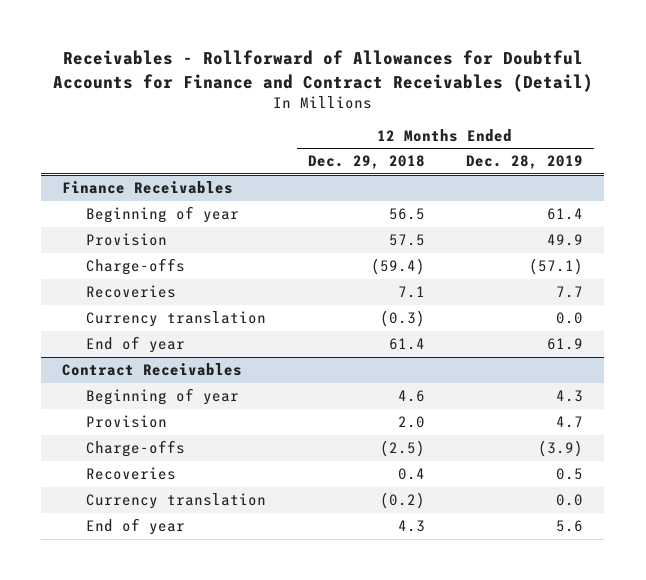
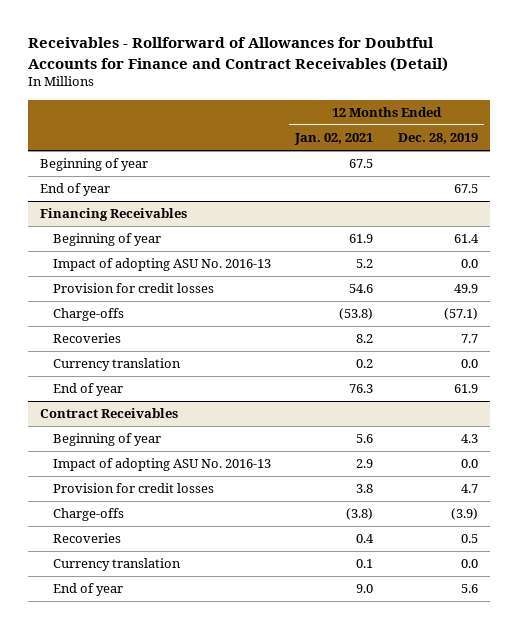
[307,155,425,170] Dec. 29, 2018 -> none
none -> [294,133,374,146] Jan. 02, 2021
none -> [40,158,149,172] Beginning of year
none -> [40,183,111,197] End of year
[62,181,234,195] Finance Receivables -> [40,208,188,222] Financing Receivables
none -> [52,258,271,272] Impact of adopting ASU No. 2016-13
[85,233,167,247] Provision -> [52,283,214,294] Provision for credit losses
[85,415,167,429] Provision -> none
none -> [52,458,271,472] Impact of adopting ASU No. 2016-13
none -> [52,483,214,494] Provision for credit losses

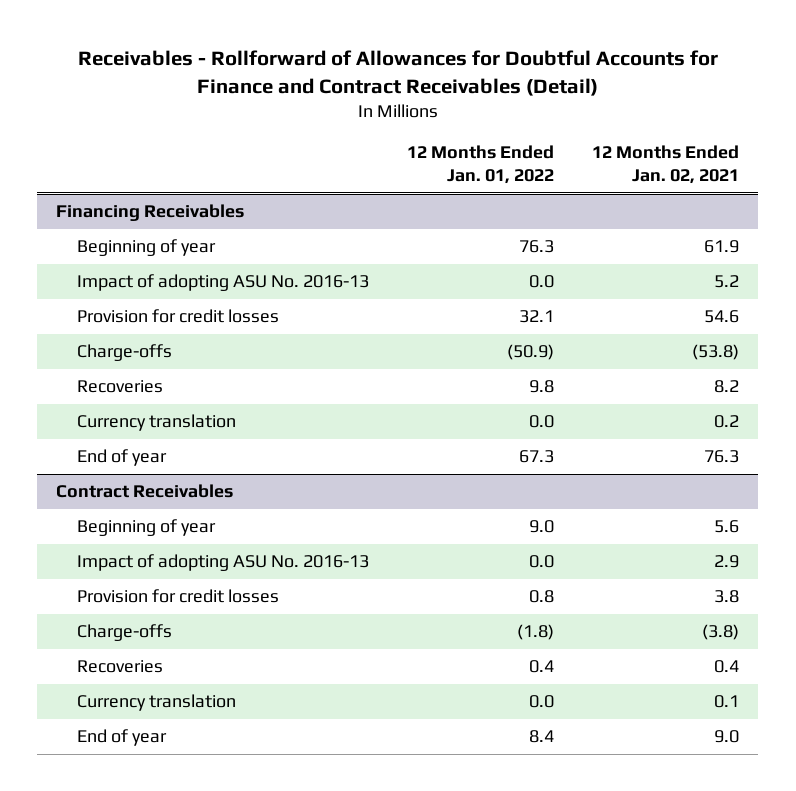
[397,133,478,145] Dec. 28, 2019 -> none
none -> [407,145,555,185] 12 Months Ended Jan. 01, 2022
[40,158,149,172] Beginning of year -> none
[40,183,111,197] End of year -> none

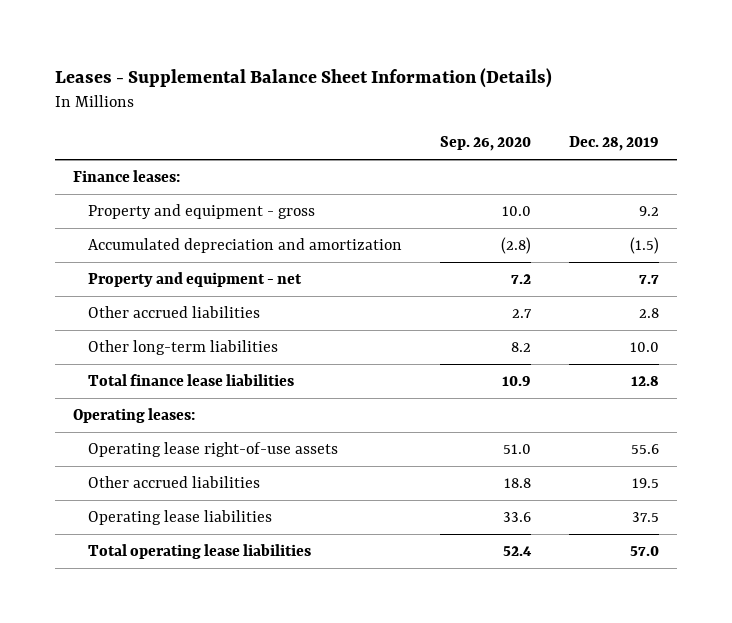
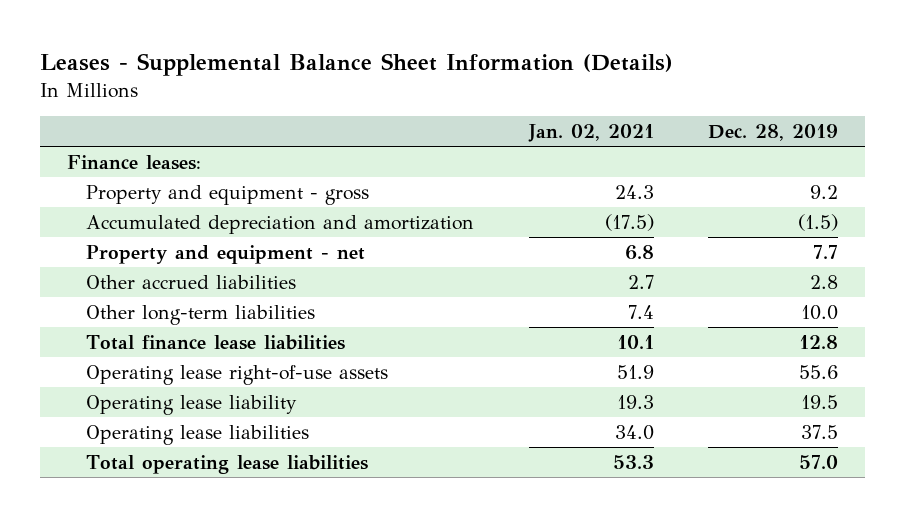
[440,136,532,152] Sep. 26, 2020 -> none
none -> [527,124,654,143] Jan. 02, 2021
[73,408,196,424] Operating leases: -> none
[88,476,261,489] Other accrued liabilities -> [86,394,298,415] Operating lease liability

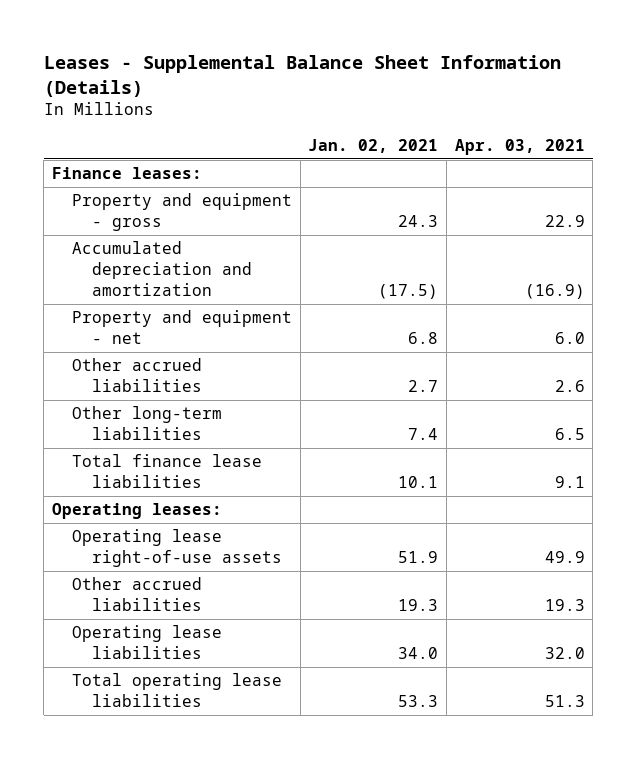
[708,124,839,142] Dec. 28, 2019 -> none
none -> [454,139,585,156] Apr. 03, 2021
none -> [52,503,223,520] Operating leases:
[86,394,298,415] Operating lease liability -> [71,577,202,612] Other accrued liabilities

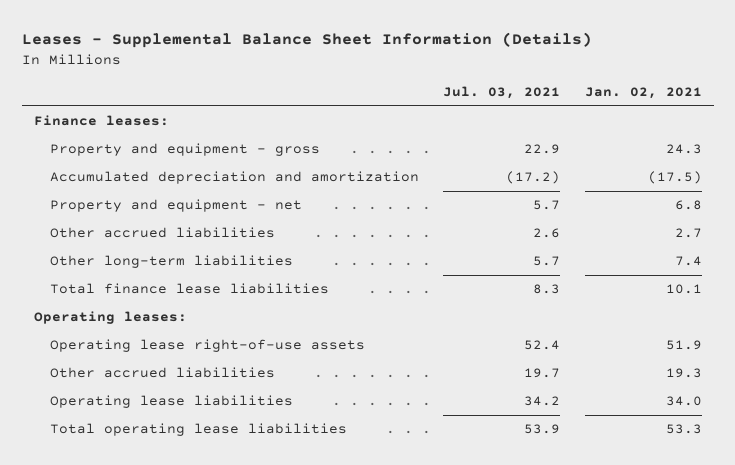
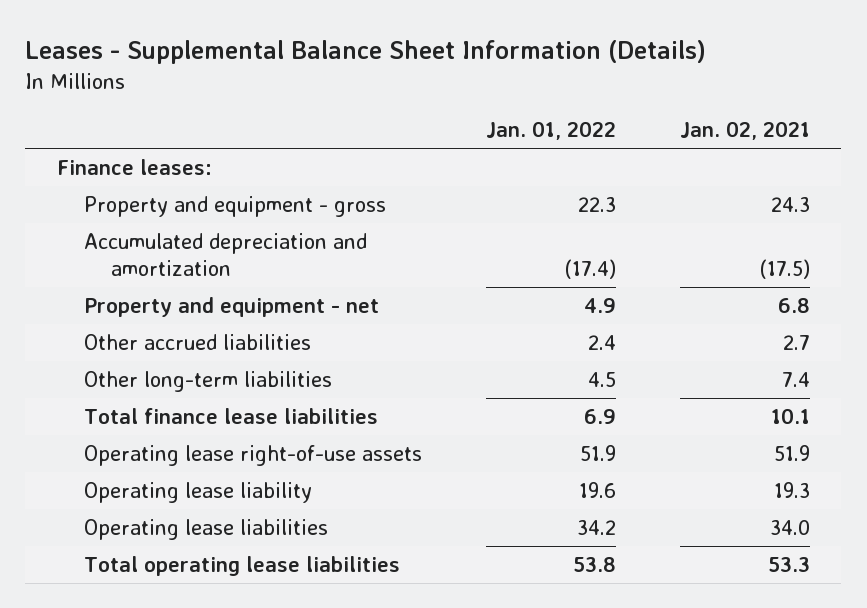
[443,86,561,100] Jul. 03, 2021 -> none
none -> [485,121,616,141] Jan. 01, 2022
[33,311,187,325] Operating leases: -> none
[50,367,276,379] Other accrued liabilities -> [83,482,312,504] Operating lease liability

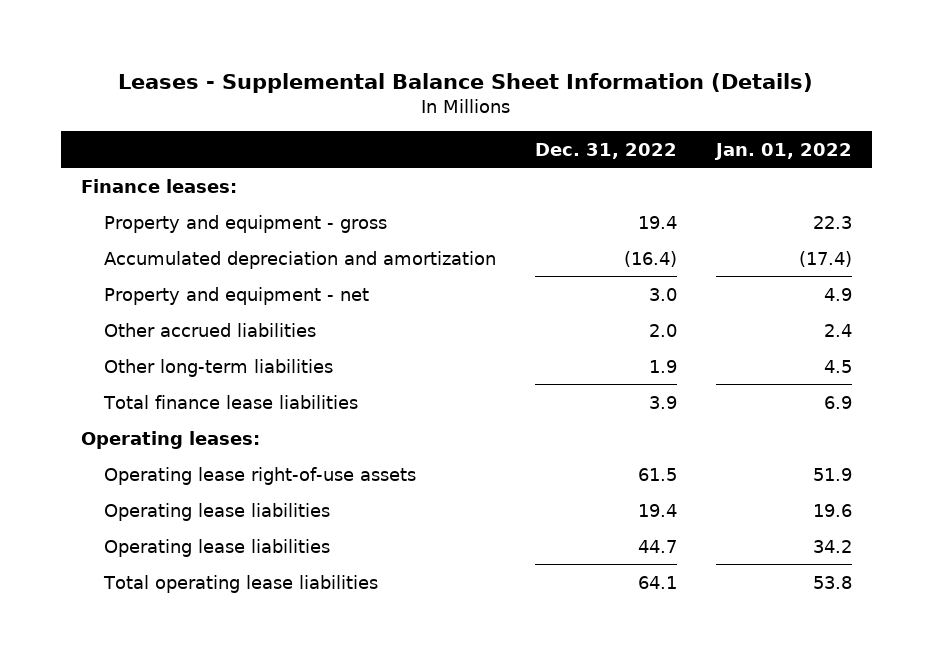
[679,121,810,141] Jan. 02, 2021 -> none
none -> [535,142,678,159] Dec. 31, 2022
none -> [80,430,260,449] Operating leases:
[83,482,312,504] Operating lease liability -> [104,502,331,521] Operating lease liabilities

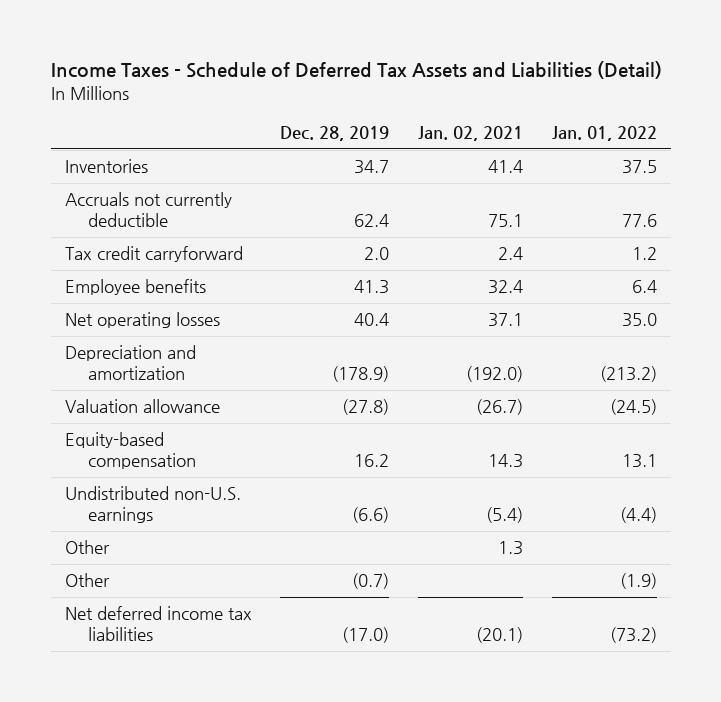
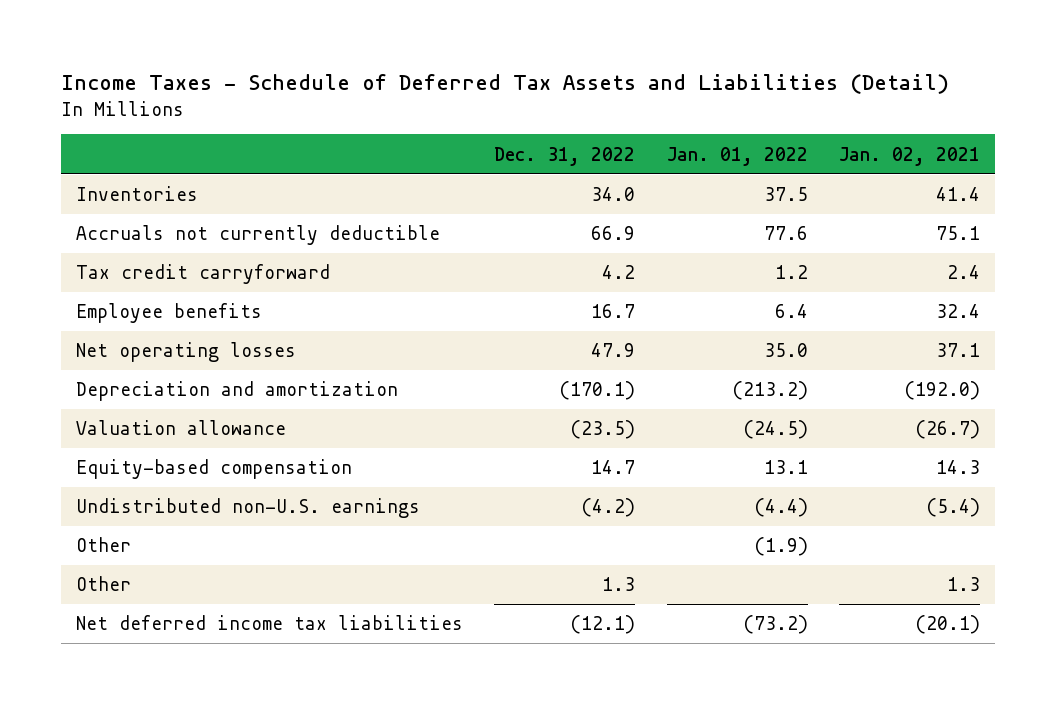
[280,126,390,142] Dec. 28, 2019 -> none
none -> [494,146,636,166] Dec. 31, 2022
[64,540,110,555] Other -> [76,576,132,592] Other

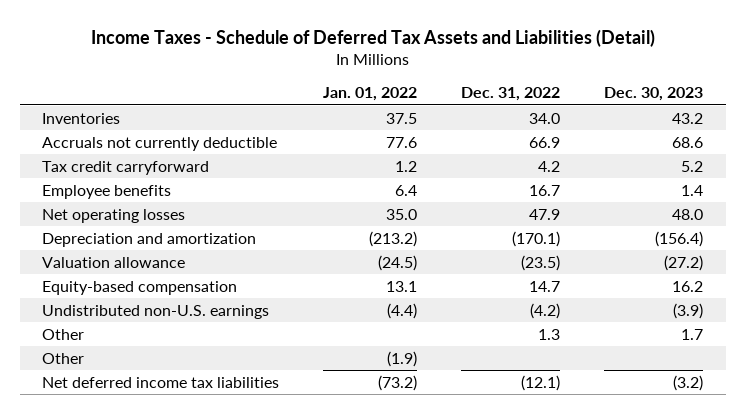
[838,146,980,166] Jan. 02, 2021 -> none
none -> [604,87,704,102] Dec. 30, 2023
[76,537,132,553] Other -> [41,352,84,364] Other

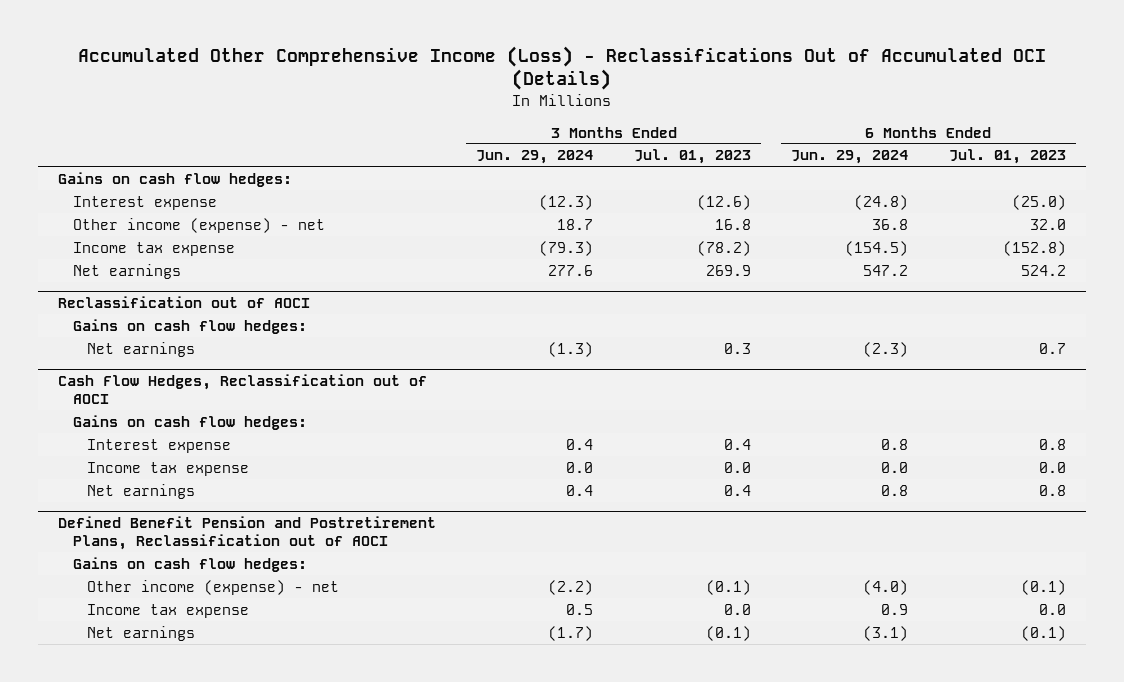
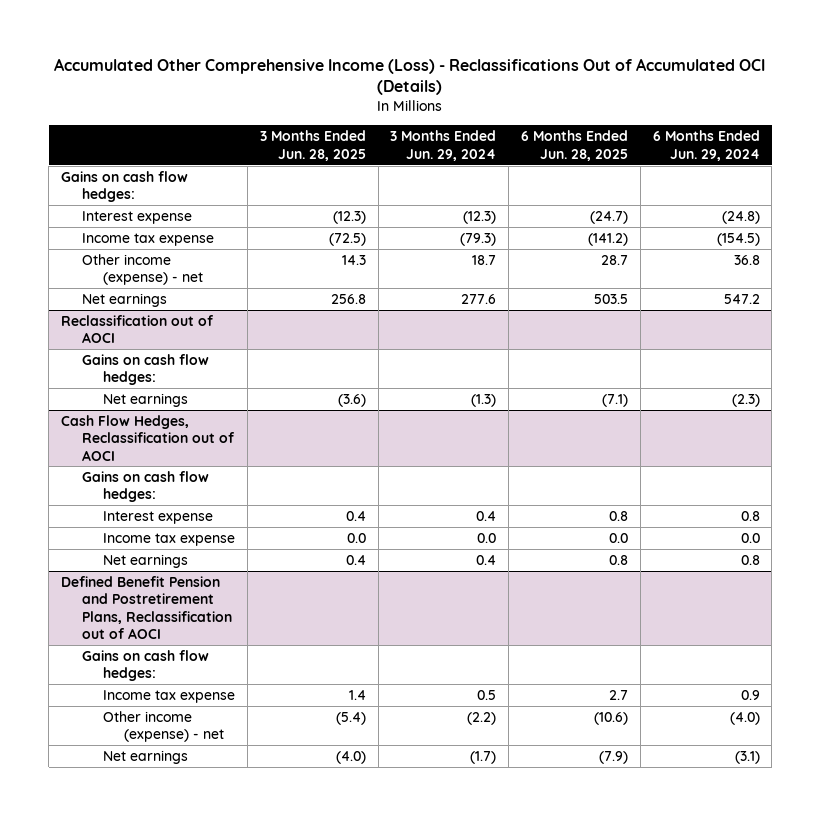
[633,149,751,165] Jul. 01, 2023 -> none
[948,149,1066,165] Jul. 01, 2023 -> none
none -> [259,130,366,161] 3 Months Ended Jun. 28, 2025
none -> [520,130,628,161] 6 Months Ended Jun. 28, 2025
[72,217,325,233] Other income (expense) - net -> [82,253,204,286] Other income (expense) - net
[87,579,340,595] Other income (expense) - net -> [103,710,225,743] Other income (expense) - net

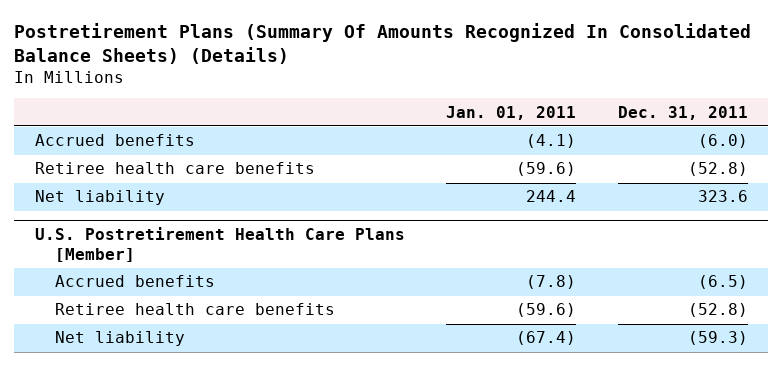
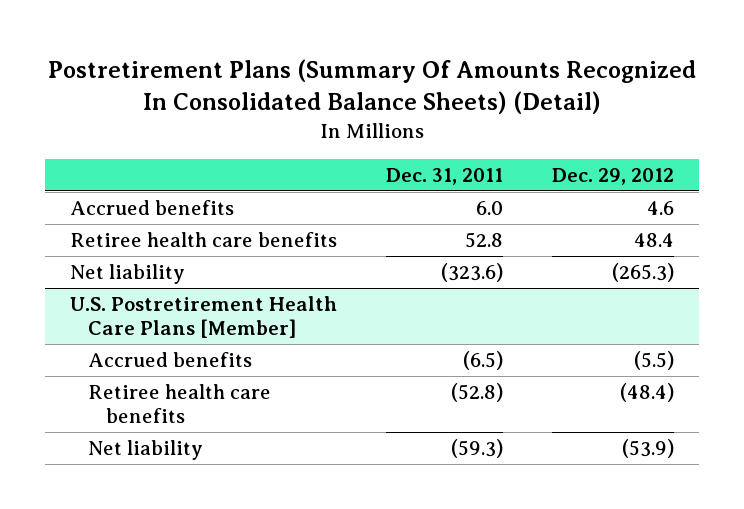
[13,22,751,64] Postretirement Plans (Summary Of Amounts Recognized In Consolidated Balance Sheets) (Details) -> [47,58,696,114] Postretirement Plans (Summary Of Amounts Recognized In Consolidated Balance Sheets) (Detail)
[446,105,577,120] Jan. 01, 2011 -> none
none -> [552,167,675,185] Dec. 29, 2012
[697,134,748,149] (6.0) -> [475,201,503,216] 6.0
[687,162,748,177] (52.8) -> [464,232,503,249] 52.8
[697,190,748,203] 323.6 -> [440,263,503,283] (323.6)

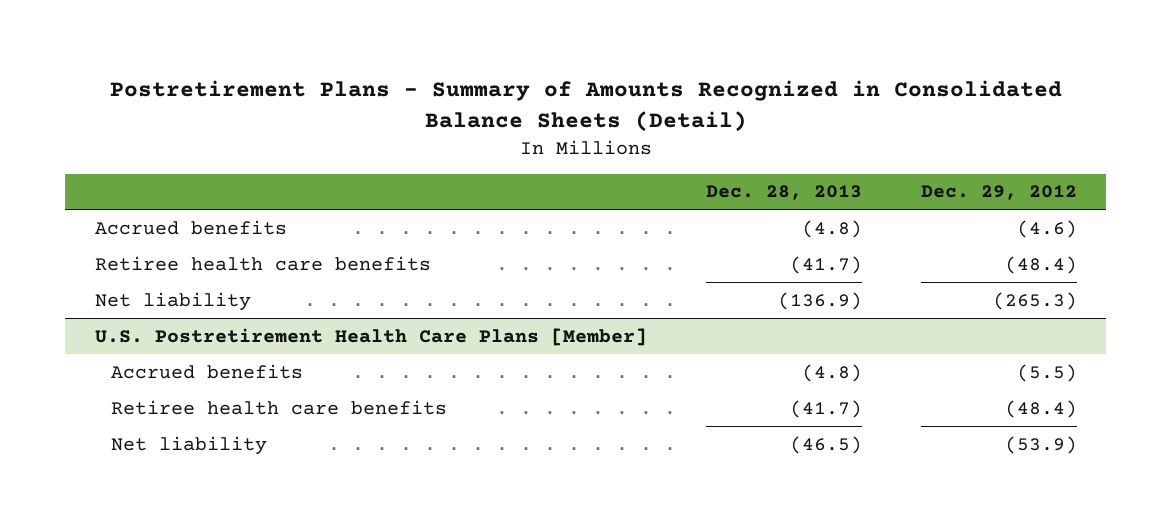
[47,58,696,114] Postretirement Plans (Summary Of Amounts Recognized In Consolidated Balance Sheets) (Detail) -> [109,80,1062,132] Postretirement Plans - Summary of Amounts Recognized in Consolidated Balance Sheets (Detail)
[385,167,503,185] Dec. 31, 2011 -> none
none -> [705,185,862,201] Dec. 28, 2013
[647,201,675,216] 4.6 -> [1016,219,1077,238] (4.6)
[634,233,675,248] 48.4 -> [1004,255,1077,274] (48.4)

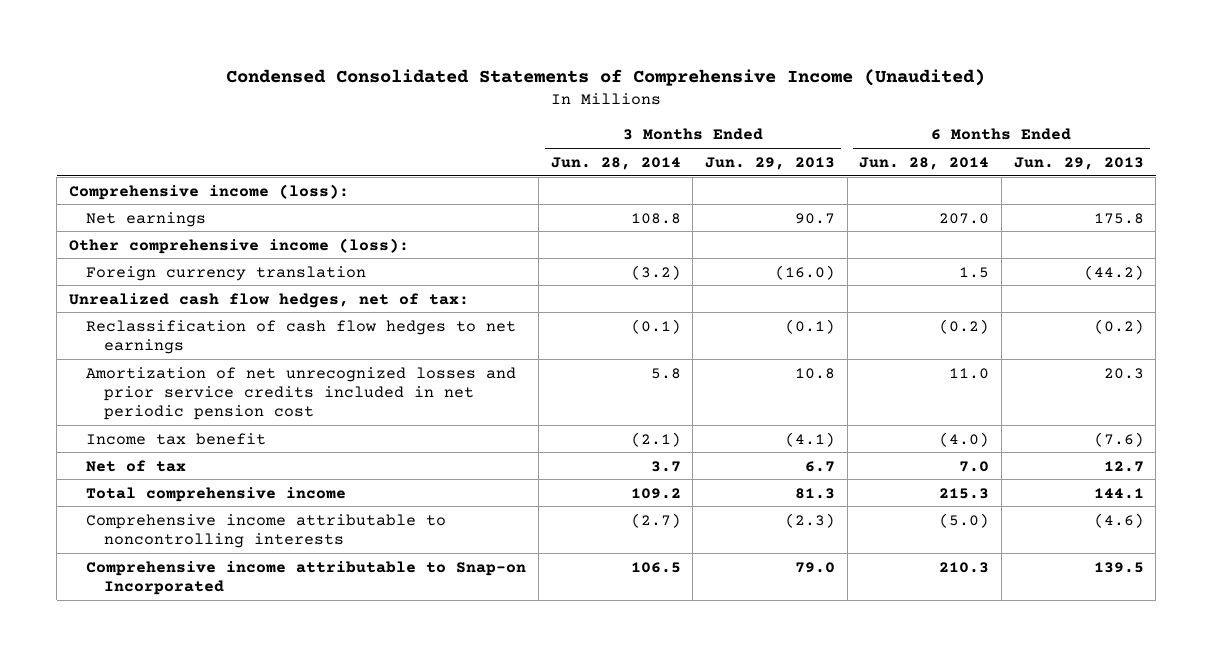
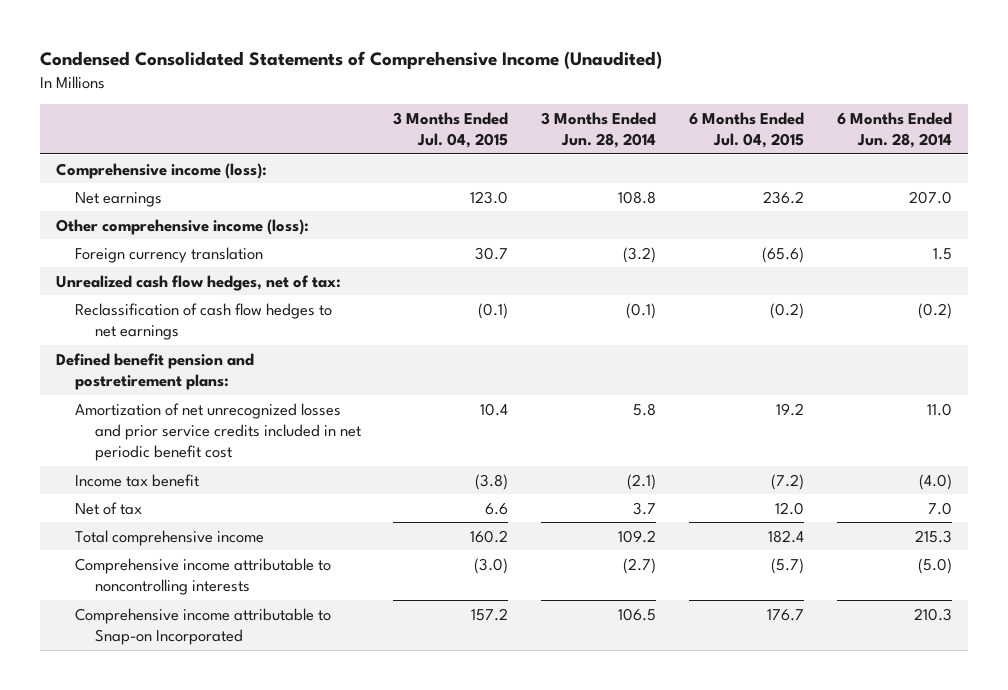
[704,156,835,170] Jun. 29, 2013 -> none
[1013,156,1144,170] Jun. 29, 2013 -> none
none -> [393,111,509,149] 3 Months Ended Jul. 04, 2015
none -> [688,111,804,149] 6 Months Ended Jul. 04, 2015
none -> [56,352,255,390] Defined benefit pension and postretirement plans:
[86,366,517,420] Amortization of net unrecognized losses and prior service credits included in net periodic pension cost -> [75,402,361,462] Amortization of net unrecognized losses and prior service credits included in net periodic benefit cost

